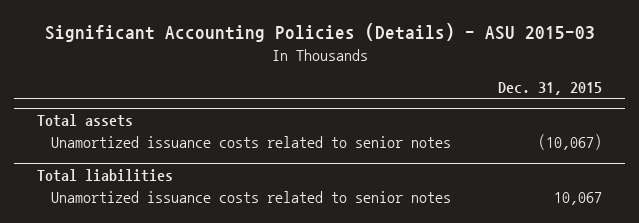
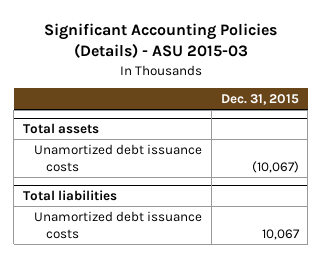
[51,136,452,149] Unamortized issuance costs related to senior notes -> [34,143,203,172] Unamortized debt issuance costs
[51,191,452,204] Unamortized issuance costs related to senior notes -> [34,210,203,239] Unamortized debt issuance costs

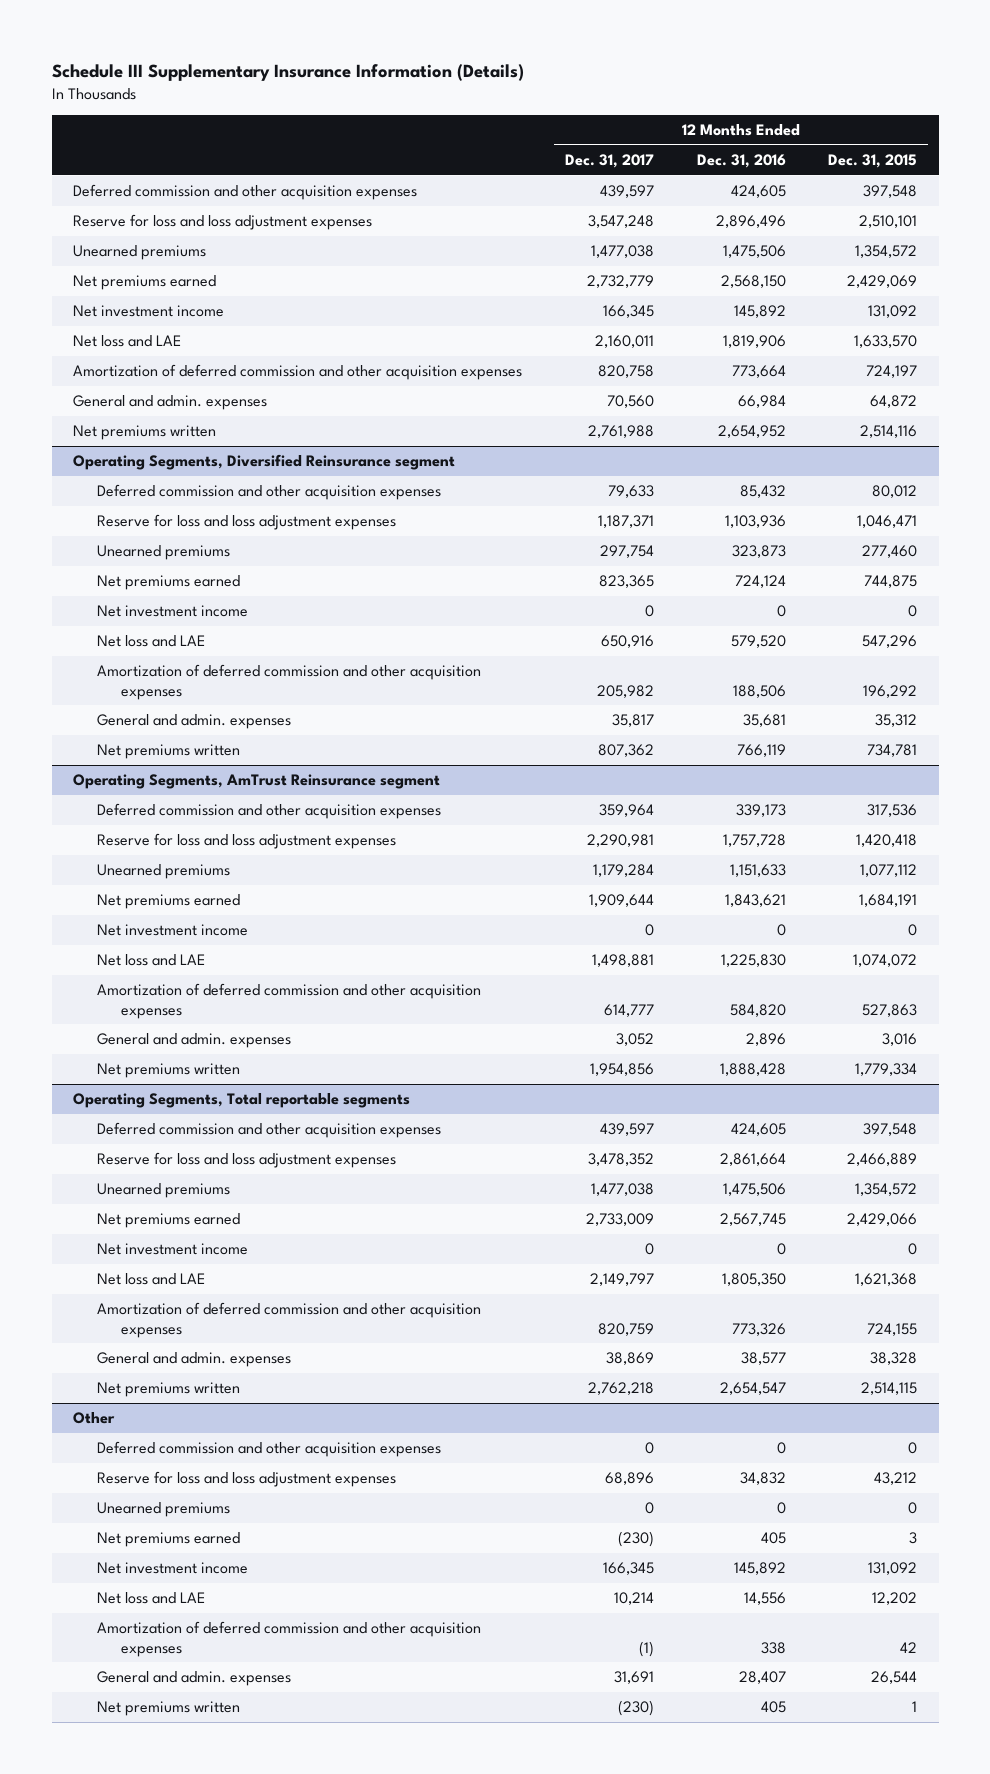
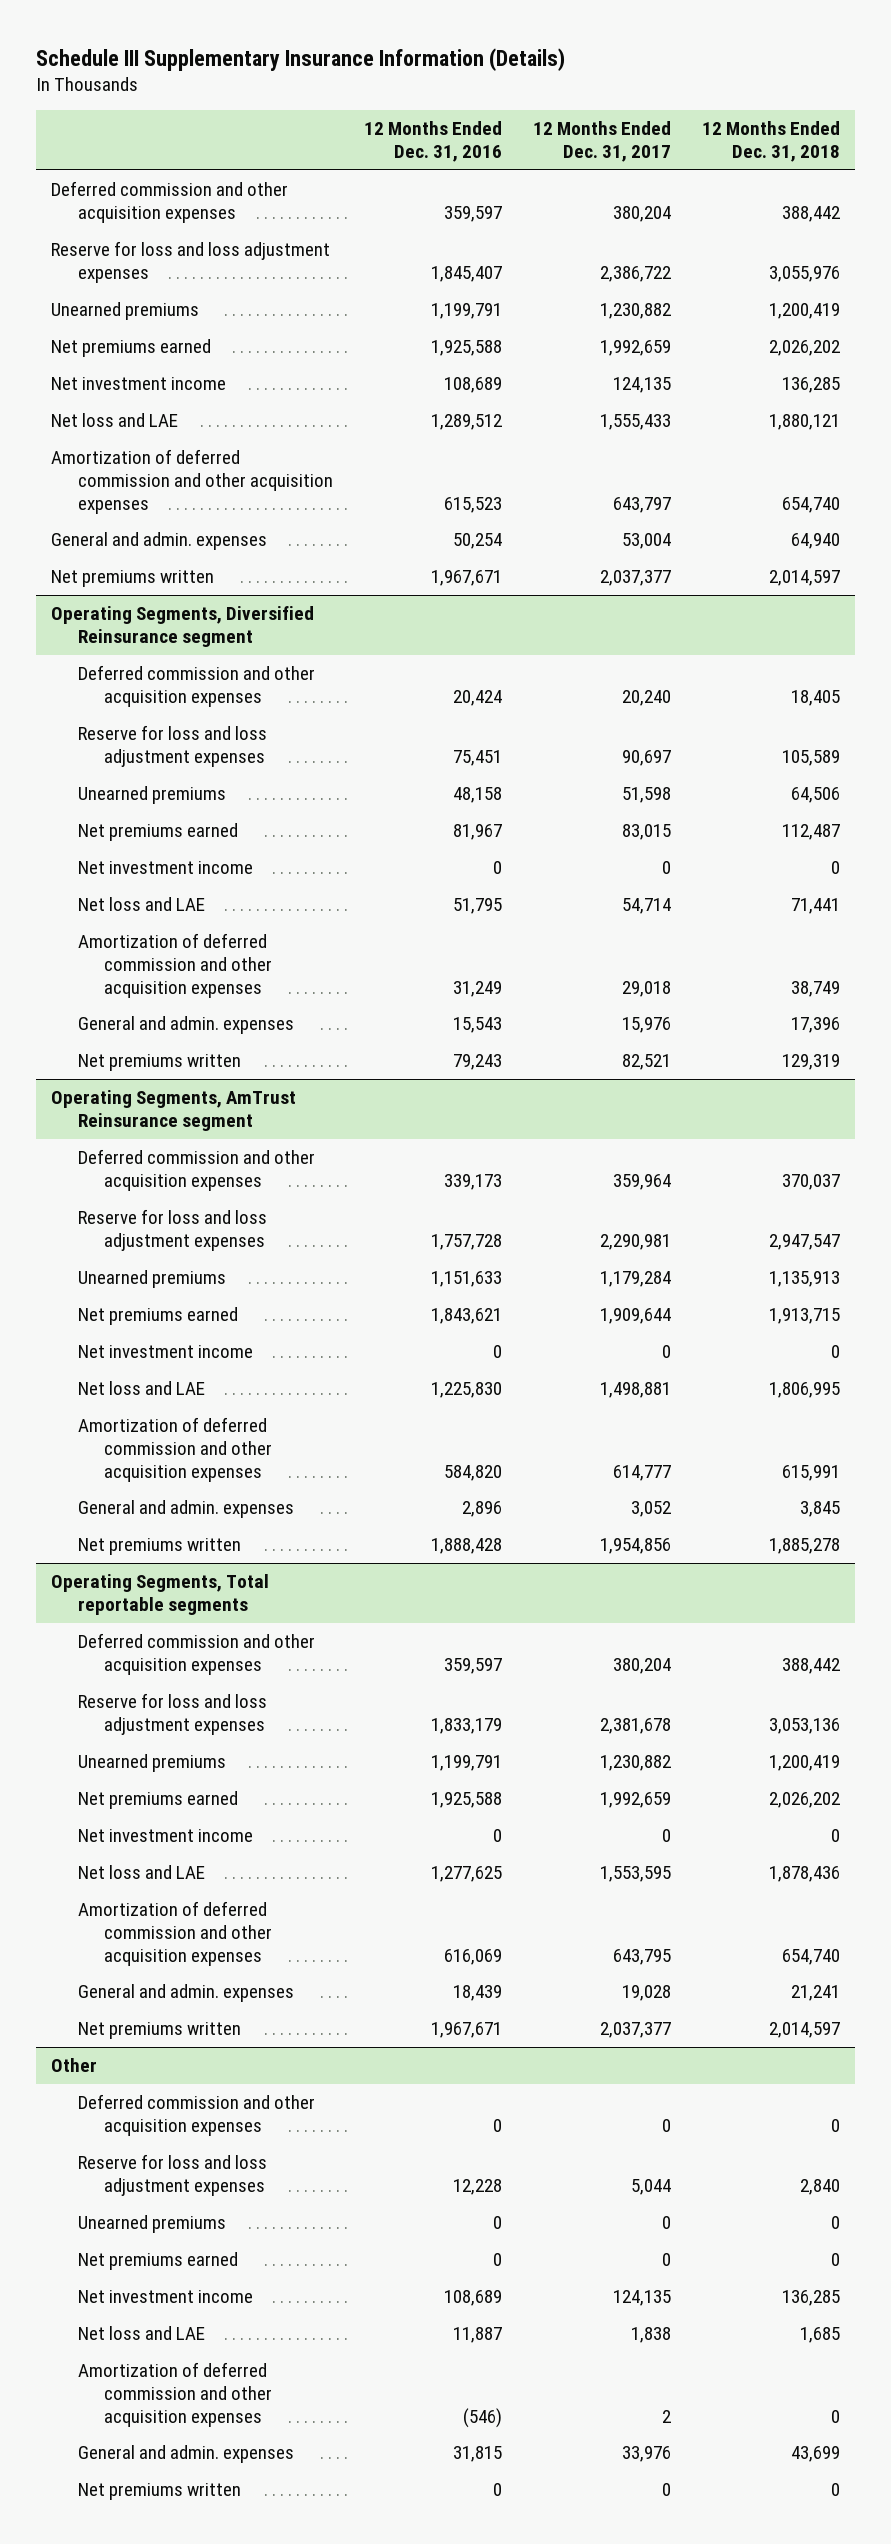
[828,154,918,169] Dec. 31, 2015 -> none
none -> [701,121,840,163] 12 Months Ended Dec. 31, 2018
[599,185,654,199] 439,597 -> [612,205,671,222] 380,204
[730,185,786,199] 424,605 -> [443,205,502,222] 359,597
[587,215,654,229] 3,547,248 -> [599,265,671,282] 2,386,722
[715,215,786,229] 2,896,496 -> [430,265,502,282] 1,845,407
[590,245,654,259] 1,477,038 -> [599,303,671,320] 1,230,882
[722,245,786,259] 1,475,506 -> [430,303,502,320] 1,199,791
[586,275,654,289] 2,732,779 -> [599,340,671,357] 1,992,659
[720,275,786,289] 2,568,150 -> [430,340,502,357] 1,925,588
[602,305,654,319] 166,345 -> [612,377,671,394] 124,135
[733,305,786,319] 145,892 -> [443,377,502,394] 108,689
[594,335,654,349] 2,160,011 -> [599,414,671,431] 1,555,433
[722,335,786,349] 1,819,906 -> [430,414,502,431] 1,289,512
[597,365,654,379] 820,758 -> [612,496,671,513] 643,797
[731,365,786,379] 773,664 -> [443,496,502,513] 615,523
[606,395,654,409] 70,560 -> [621,533,671,550] 53,004
[737,395,786,409] 66,984 -> [452,533,502,550] 50,254
[587,425,654,439] 2,761,988 -> [599,570,671,587] 2,037,377
[717,425,786,439] 2,654,952 -> [430,570,502,587] 1,967,671
[607,485,654,499] 79,633 -> [621,689,671,706] 20,240
[739,485,786,499] 85,432 -> [452,689,502,706] 20,424
[597,515,654,529] 1,187,371 -> [621,749,671,766] 90,697
[724,515,786,529] 1,103,936 -> [452,749,502,766] 75,451
[599,545,654,559] 297,754 -> [621,787,671,804] 51,598
[731,545,786,559] 323,873 -> [452,787,502,804] 48,158
[598,575,654,589] 823,365 -> [621,824,671,841] 83,015
[734,575,786,589] 724,124 -> [452,824,502,841] 81,967
[600,635,654,649] 650,916 -> [621,898,671,915] 54,714
[730,635,786,649] 579,520 -> [452,898,502,915] 51,795
[596,684,654,698] 205,982 -> [621,980,671,997] 29,018
[732,684,786,698] 188,506 -> [452,980,502,997] 31,249
[611,714,654,728] 35,817 -> [621,1017,671,1034] 15,976
[742,714,786,728] 35,681 -> [452,1017,502,1034] 15,543
[597,744,654,758] 807,362 -> [621,1054,671,1071] 82,521
[736,744,786,758] 766,119 -> [452,1054,502,1071] 79,243
[599,1123,654,1137] 439,597 -> [612,1657,671,1674] 380,204
[730,1123,786,1137] 424,605 -> [443,1657,502,1674] 359,597
[587,1153,654,1167] 3,478,352 -> [599,1717,671,1734] 2,381,678
[719,1153,786,1167] 2,861,664 -> [430,1717,502,1734] 1,833,179
[590,1183,654,1197] 1,477,038 -> [599,1755,671,1772] 1,230,882
[722,1183,786,1197] 1,475,506 -> [430,1755,502,1772] 1,199,791
[585,1213,654,1227] 2,733,009 -> [599,1792,671,1809] 1,992,659
[719,1213,786,1227] 2,567,745 -> [430,1792,502,1809] 1,925,588
[589,1273,654,1287] 2,149,797 -> [599,1866,671,1883] 1,553,595
[721,1273,786,1287] 1,805,350 -> [430,1866,502,1883] 1,277,625
[597,1322,654,1336] 820,759 -> [612,1948,671,1965] 643,795
[731,1322,786,1336] 773,326 -> [443,1948,502,1965] 616,069
[605,1352,654,1366] 38,869 -> [621,1985,671,2002] 19,028
[740,1352,786,1366] 38,577 -> [452,1985,502,2002] 18,439
[587,1382,654,1396] 2,762,218 -> [599,2022,671,2039] 2,037,377
[719,1382,786,1396] 2,654,547 -> [430,2022,502,2039] 1,967,671
[604,1472,654,1486] 68,896 -> [630,2178,671,2195] 5,044
[739,1472,786,1486] 34,832 -> [452,2178,502,2195] 12,228
[617,1531,654,1548] (230) -> [661,2253,671,2267] 0
[760,1532,786,1545] 405 -> [492,2253,502,2267] 0
[602,1562,654,1576] 166,345 -> [612,2290,671,2307] 124,135
[733,1562,786,1576] 145,892 -> [443,2290,502,2307] 108,689
[613,1592,654,1606] 10,214 -> [630,2327,671,2344] 1,838
[743,1592,786,1606] 14,556 -> [452,2327,502,2344] 11,887
[638,1640,654,1657] (1) -> [661,2409,671,2423] 2
[760,1641,786,1654] 338 -> [462,2407,502,2428] (546)
[613,1671,654,1685] 31,691 -> [621,2446,671,2463] 33,976
[738,1671,786,1685] 28,407 -> [452,2446,502,2463] 31,815
[617,1700,654,1717] (230) -> [661,2483,671,2497] 0
[760,1701,786,1714] 405 -> [492,2483,502,2497] 0

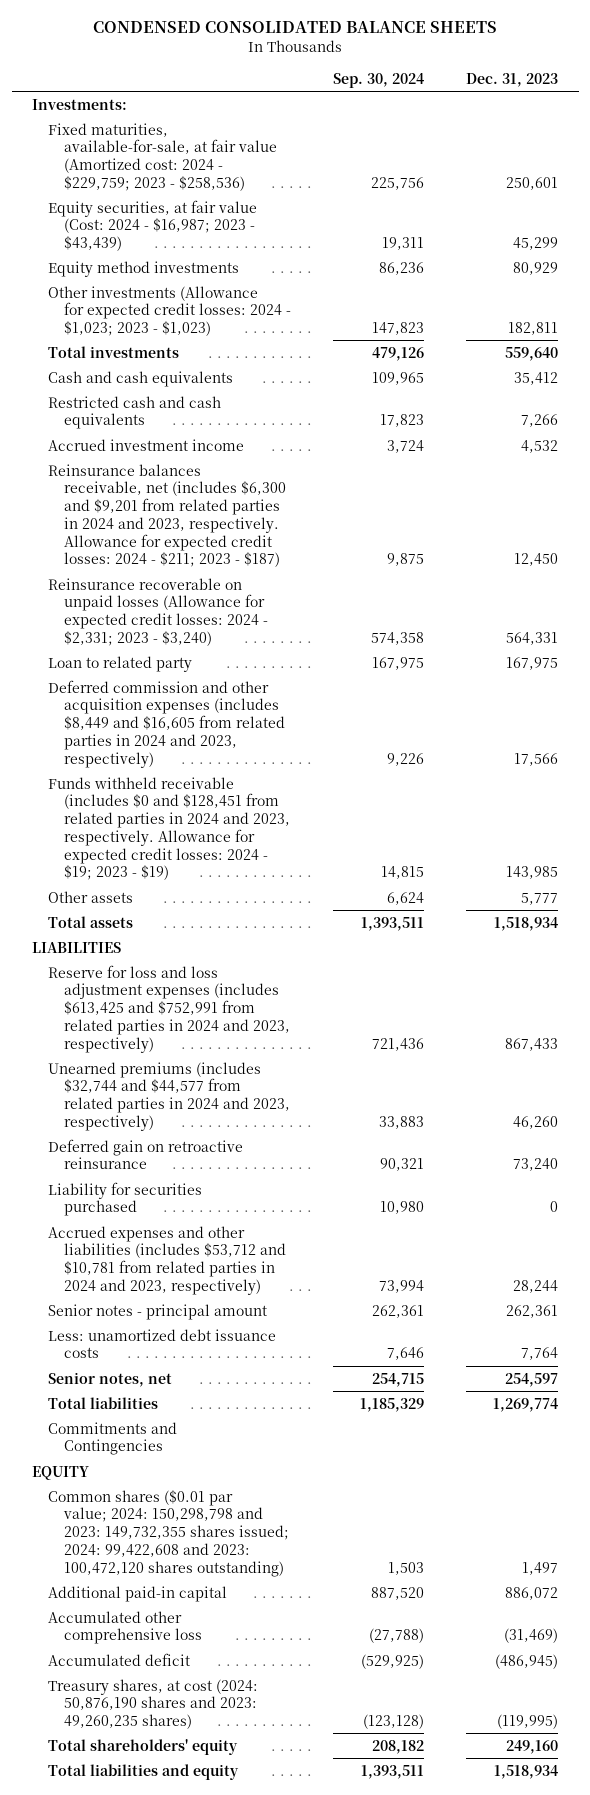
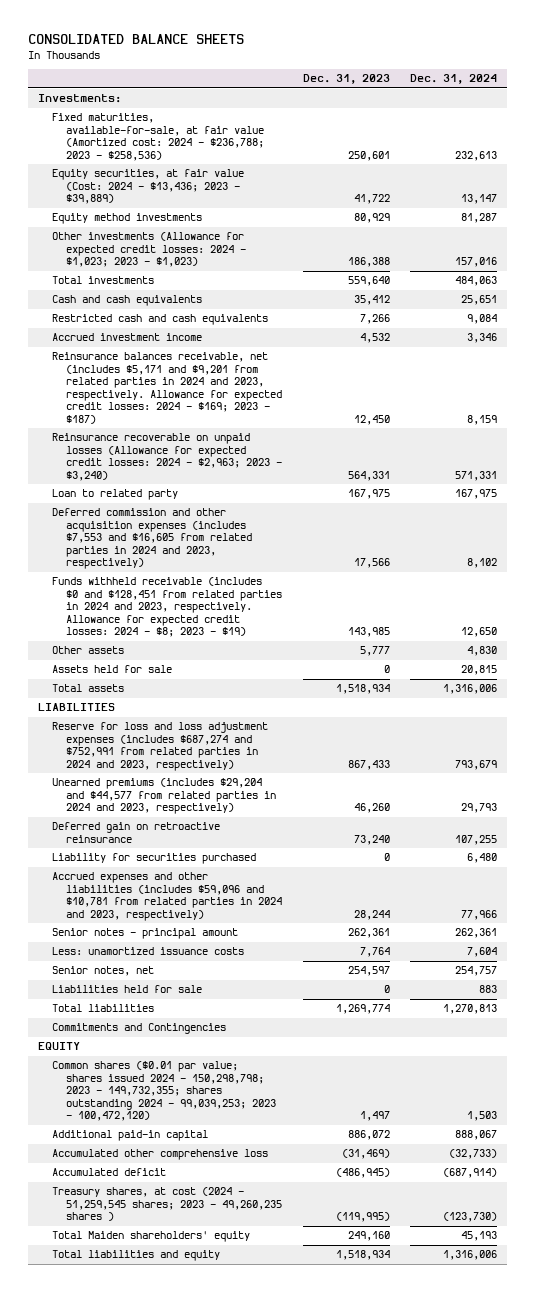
[93,21,498,34] CONDENSED CONSOLIDATED BALANCE SHEETS -> [27,34,244,45] CONSOLIDATED BALANCE SHEETS
[332,73,424,89] Sep. 30, 2024 -> none
none -> [410,74,498,85] Dec. 31, 2024
[48,122,278,191] Fixed maturities, available-for-sale, at fair value (Amortized cost: 2024 - $229,759; 2023 - $258,536) -> [51,113,265,161] Fixed maturities, available-for-sale, at fair value (Amortized cost: 2024 - $236,788; 2023 - $258,536)
[48,199,258,252] Equity securities, at fair value (Cost: 2024 - $16,987; 2023 - $43,439) -> [51,169,244,205] Equity securities, at fair value (Cost: 2024 - $13,436; 2023 - $39,889)
[512,237,558,251] 45,299 -> [353,194,390,205] 41,722
[507,322,558,336] 182,811 -> [347,257,390,268] 186,388
[48,463,287,568] Reinsurance balances receivable, net (includes $6,300 and $9,201 from related parties in 2024 and 2023, respectively. Allowance for expected credit losses: 2024 - $211; 2023 - $187) -> [51,352,283,424] Reinsurance balances receivable, net (includes $5,171 and $9,201 from related parties in 2024 and 2023, respectively. Allowance for expected credit losses: 2024 - $169; 2023 - $187)
[48,577,269,646] Reinsurance recoverable on unpaid losses (Allowance for expected credit losses: 2024 - $2,331; 2023 - $3,240) -> [51,433,283,481] Reinsurance recoverable on unpaid losses (Allowance for expected credit losses: 2024 - $2,963; 2023 - $3,240)
[48,679,286,768] Deferred commission and other acquisition expenses (includes $8,449 and $16,605 from related parties in 2024 and 2023, respectively) -> [51,508,253,570] Deferred commission and other acquisition expenses (includes $7,553 and $16,605 from related parties in 2024 and 2023, respectively)
[48,776,291,881] Funds withheld receivable (includes $0 and $128,451 from related parties in 2024 and 2023, respectively. Allowance for expected credit losses: 2024 - $19; 2023 - $19) -> [51,577,283,638] Funds withheld receivable (includes $0 and $128,451 from related parties in 2024 and 2023, respectively. Allowance for expected credit losses: 2024 - $8; 2023 - $19)
none -> [51,665,172,674] Assets held for sale
[48,964,291,1053] Reserve for loss and loss adjustment expenses (includes $613,425 and $752,991 from related parties in 2024 and 2023, respectively) -> [51,722,268,771] Reserve for loss and loss adjustment expenses (includes $687,274 and $752,991 from related parties in 2024 and 2023, respectively)
[48,1061,291,1131] Unearned premiums (includes $32,744 and $44,577 from related parties in 2024 and 2023, respectively) -> [51,778,277,815] Unearned premiums (includes $29,204 and $44,577 from related parties in 2024 and 2023, respectively)
[48,1225,287,1295] Accrued expenses and other liabilities (includes $53,712 and $10,781 from related parties in 2024 and 2023, respectively) -> [51,872,283,921] Accrued expenses and other liabilities (includes $59,096 and $10,781 from related parties in 2024 and 2023, respectively)
[48,1328,277,1359] Less: unamortized debt issuance costs -> [51,947,244,956] Less: unamortized issuance costs
none -> [51,985,202,994] Liabilities held for sale
[48,1489,290,1577] Common shares ($0.01 par value; 2024: 150,298,798 and 2023: 149,732,355 shares issued; 2024: 99,422,608 and 2023: 100,472,120 shares outstanding) -> [51,1061,277,1122] Common shares ($0.01 par value; shares issued 2024 - 150,298,798; 2023 - 149,732,355; shares outstanding 2024 - 99,039,253; 2023 - 100,472,120)
[48,1678,259,1730] Treasury shares, at cost (2024: 50,876,190 shares and 2023: 49,260,235 shares) -> [51,1187,283,1222] Treasury shares, at cost (2024 - 51,259,545 shares; 2023 - 49,260,235 shares )
[48,1738,239,1755] Total shareholders' equity -> [51,1231,250,1243] Total Maiden shareholders' equity

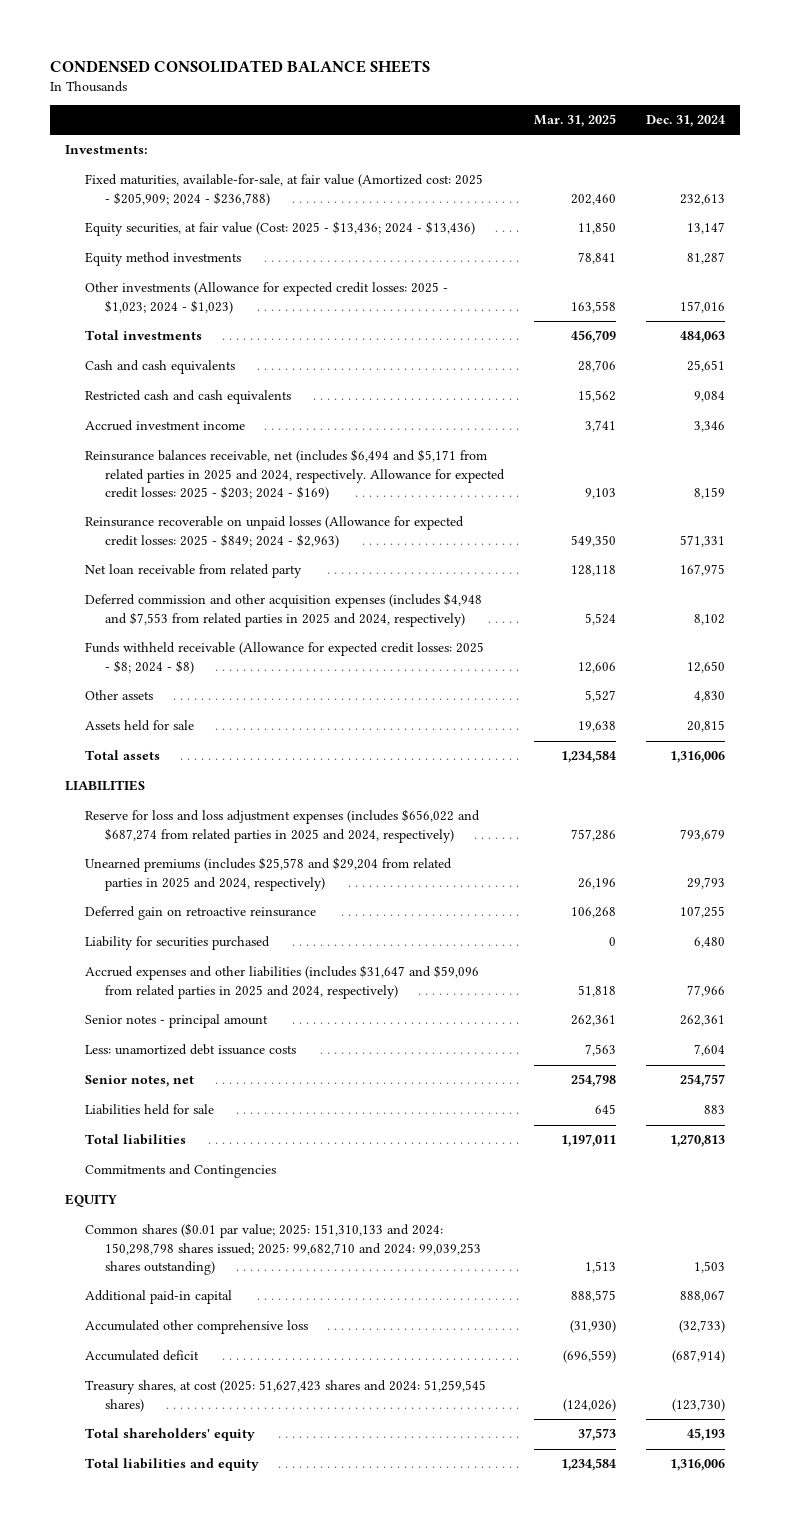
[27,34,244,45] CONSOLIDATED BALANCE SHEETS -> [49,59,430,73] CONDENSED CONSOLIDATED BALANCE SHEETS
[302,74,390,85] Dec. 31, 2023 -> none
none -> [534,114,617,128] Mar. 31, 2025
[51,113,265,161] Fixed maturities, available-for-sale, at fair value (Amortized cost: 2024 - $236,788; 2023 - $258,536) -> [84,174,483,206] Fixed maturities, available-for-sale, at fair value (Amortized cost: 2025 - $205,909; 2024 - $236,788)
[51,169,244,205] Equity securities, at fair value (Cost: 2024 - $13,436; 2023 - $39,889) -> [84,221,475,237] Equity securities, at fair value (Cost: 2025 - $13,436; 2024 - $13,436)
[51,232,247,268] Other investments (Allowance for expected credit losses: 2024 - $1,023; 2023 - $1,023) -> [84,282,448,314] Other investments (Allowance for expected credit losses: 2025 - $1,023; 2024 - $1,023)
[51,352,283,424] Reinsurance balances receivable, net (includes $5,171 and $9,201 from related parties in 2024 and 2023, respectively. Allowance for expected credit losses: 2024 - $169; 2023 - $187) -> [84,449,506,500] Reinsurance balances receivable, net (includes $6,494 and $5,171 from related parties in 2025 and 2024, respectively. Allowance for expected credit losses: 2025 - $203; 2024 - $169)
[51,433,283,481] Reinsurance recoverable on unpaid losses (Allowance for expected credit losses: 2024 - $2,963; 2023 - $3,240) -> [84,516,464,548] Reinsurance recoverable on unpaid losses (Allowance for expected credit losses: 2025 - $849; 2024 - $2,963)
[51,489,178,501] Loan to related party -> [84,564,302,579] Net loan receivable from related party
[51,508,253,570] Deferred commission and other acquisition expenses (includes $7,553 and $16,605 from related parties in 2024 and 2023, respectively) -> [84,593,482,627] Deferred commission and other acquisition expenses (includes $4,948 and $7,553 from related parties in 2025 and 2024, respectively)
[51,577,283,638] Funds withheld receivable (includes $0 and $128,451 from related parties in 2024 and 2023, respectively. Allowance for expected credit losses: 2024 - $8; 2023 - $19) -> [84,642,484,674] Funds withheld receivable (Allowance for expected credit losses: 2025 - $8; 2024 - $8)
[51,722,268,771] Reserve for loss and loss adjustment expenses (includes $687,274 and $752,991 from related parties in 2024 and 2023, respectively) -> [84,809,480,843] Reserve for loss and loss adjustment expenses (includes $656,022 and $687,274 from related parties in 2025 and 2024, respectively)
[51,778,277,815] Unearned premiums (includes $29,204 and $44,577 from related parties in 2024 and 2023, respectively) -> [84,857,452,891] Unearned premiums (includes $25,578 and $29,204 from related parties in 2025 and 2024, respectively)
[51,872,283,921] Accrued expenses and other liabilities (includes $59,096 and $10,781 from related parties in 2024 and 2023, respectively) -> [84,965,479,999] Accrued expenses and other liabilities (includes $31,647 and $59,096 from related parties in 2025 and 2024, respectively)
[51,947,244,956] Less: unamortized issuance costs -> [84,1044,296,1056] Less: unamortized debt issuance costs
[51,1061,277,1122] Common shares ($0.01 par value; shares issued 2024 - 150,298,798; 2023 - 149,732,355; shares outstanding 2024 - 99,039,253; 2023 - 100,472,120) -> [84,1223,482,1275] Common shares ($0.01 par value; 2025: 151,310,133 and 2024: 150,298,798 shares issued; 2025: 99,682,710 and 2024: 99,039,253 shares outstanding)
[51,1187,283,1222] Treasury shares, at cost (2024 - 51,259,545 shares; 2023 - 49,260,235 shares ) -> [84,1380,486,1412] Treasury shares, at cost (2025: 51,627,423 shares and 2024: 51,259,545 shares)
[51,1231,250,1243] Total Maiden shareholders' equity -> [84,1428,255,1442] Total shareholders' equity

